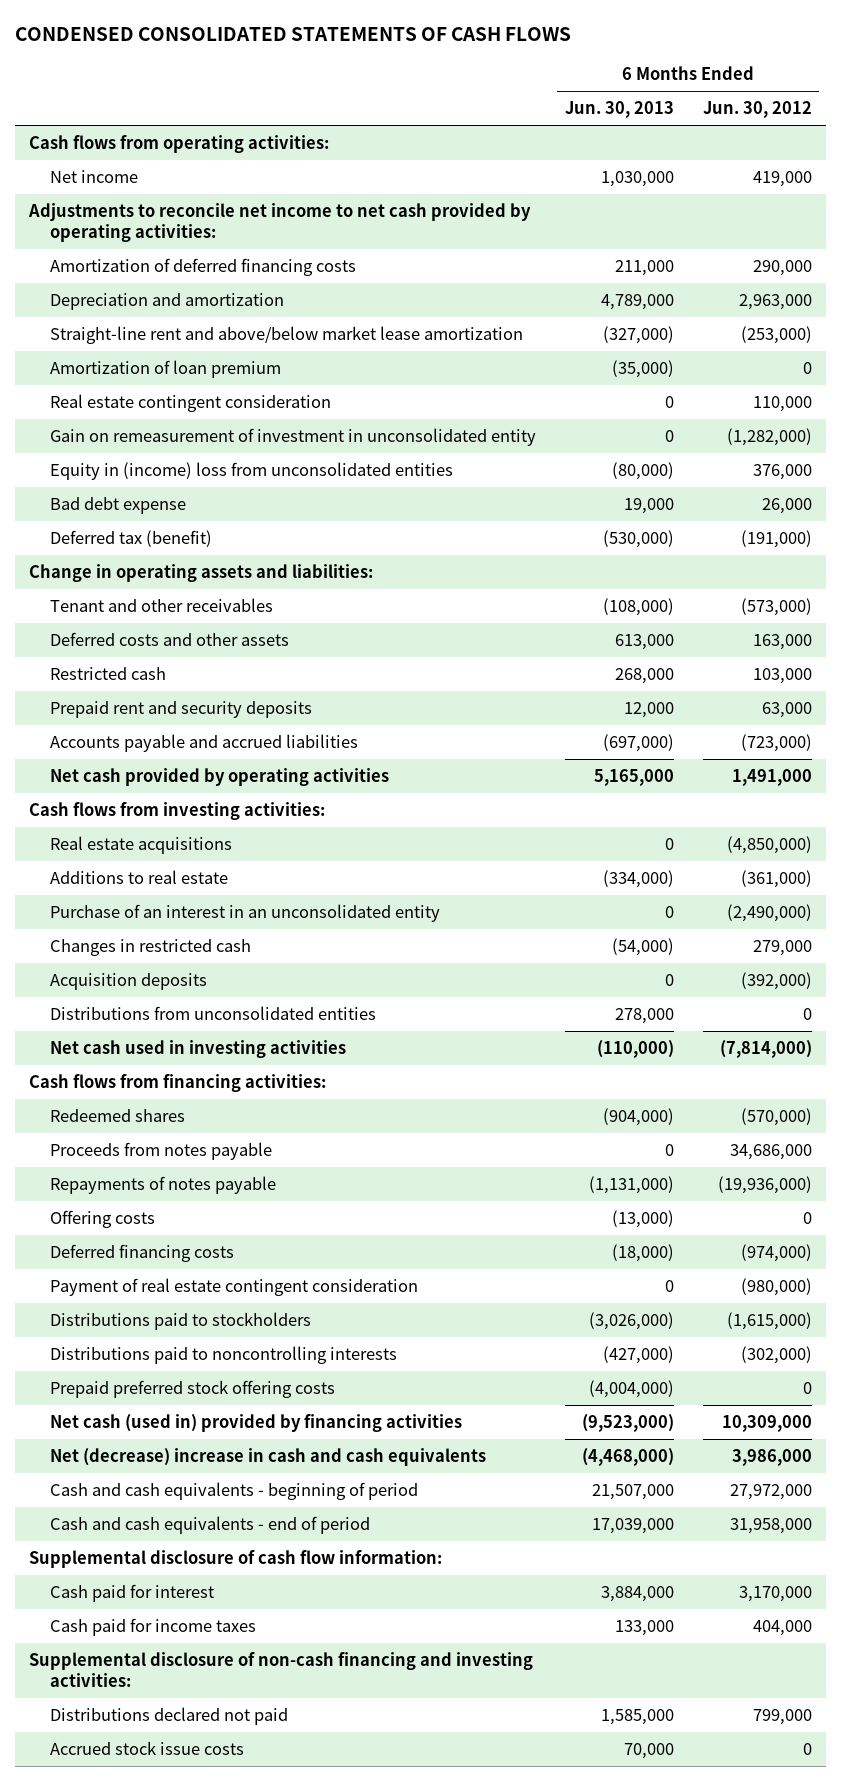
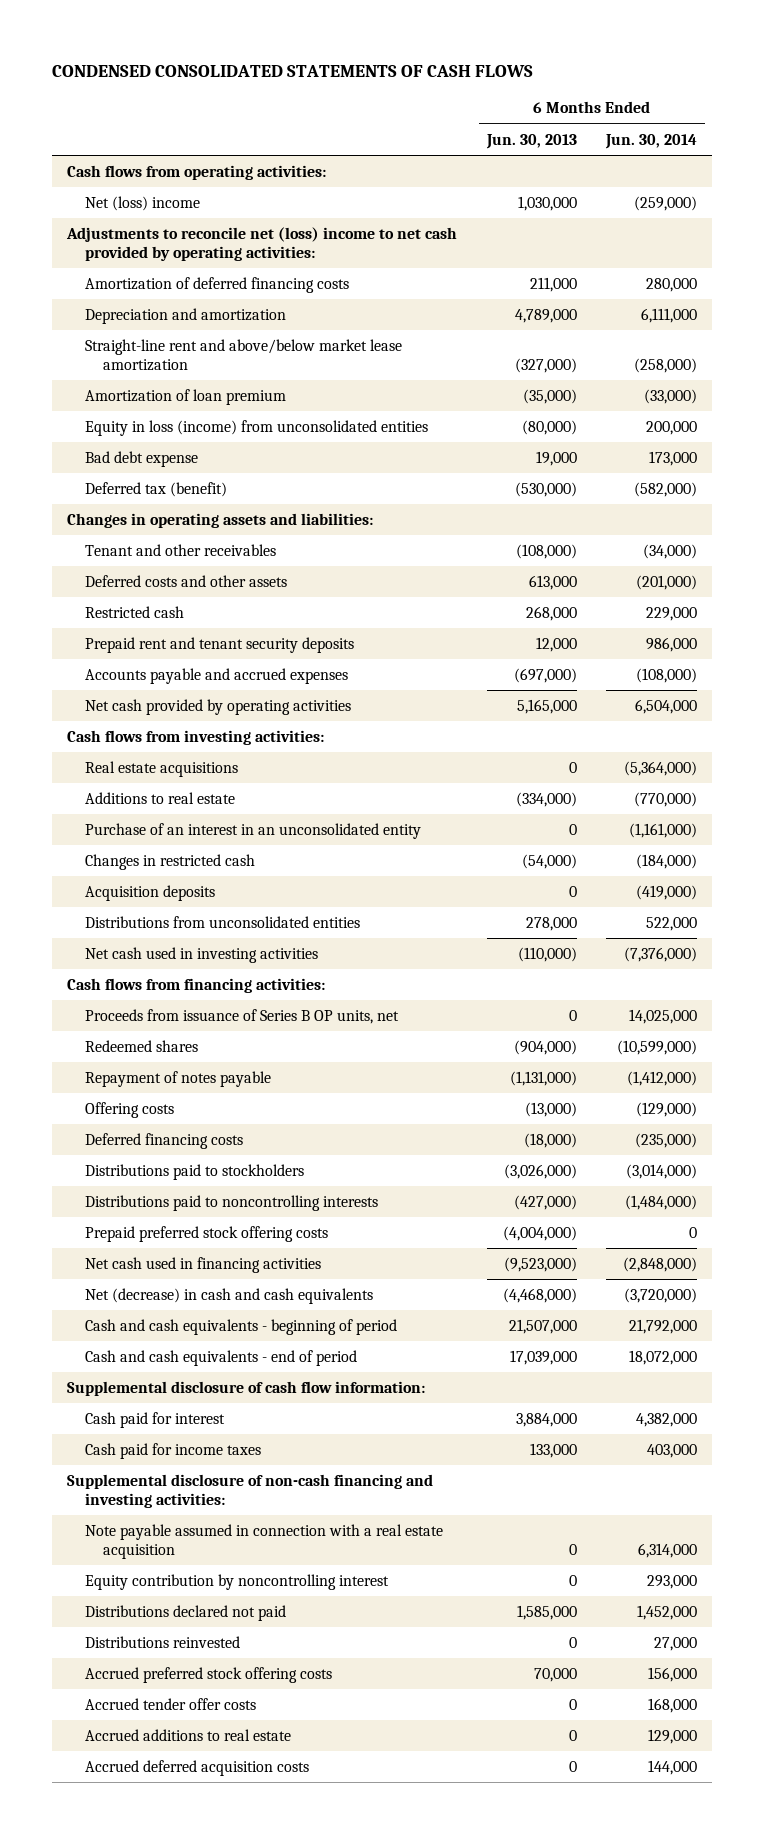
[702,101,812,119] Jun. 30, 2012 -> none
none -> [605,133,698,149] Jun. 30, 2014
[49,170,138,184] Net income -> [84,196,200,212] Net (loss) income
[28,203,532,243] Adjustments to reconcile net income to net cash provided by operating activities: -> [65,227,457,262] Adjustments to reconcile net (loss) income to net cash provided by operating activities:
[49,394,331,413] Real estate contingent consideration -> none
[49,428,536,447] Gain on remeasurement of investment in unconsolidated entity -> none
[49,462,453,481] Equity in (income) loss from unconsolidated entities -> [84,420,428,437] Equity in loss (income) from unconsolidated entities
[29,564,374,583] Change in operating assets and liabilities: -> [66,513,373,529] Changes in operating assets and liabilities:
[49,701,312,719] Prepaid rent and security deposits -> [84,637,354,654] Prepaid rent and tenant security deposits
[49,734,358,753] Accounts payable and accrued liabilities -> [84,668,348,685] Accounts payable and accrued expenses
none -> [84,1009,399,1025] Proceeds from issuance of Series B OP units, net
[49,1142,272,1161] Proceeds from notes payable -> none
[49,1176,276,1195] Repayments of notes payable -> [84,1071,271,1088] Repayment of notes payable
[49,1278,418,1297] Payment of real estate contingent consideration -> none
[49,1414,462,1433] Net cash (used in) provided by financing activities -> [84,1257,321,1274] Net cash used in financing activities
[49,1448,486,1467] Net (decrease) increase in cash and cash equivalents -> [84,1288,373,1305] Net (decrease) in cash and cash equivalents
none -> [84,1524,443,1560] Note payable assumed in connection with a real estate acquisition
none -> [84,1574,389,1591] Equity contribution by noncontrolling interest
none -> [84,1636,240,1649] Distributions reinvested
[49,1741,244,1756] Accrued stock issue costs -> [84,1667,332,1684] Accrued preferred stock offering costs
none -> [84,1698,256,1711] Accrued tender offer costs
none -> [84,1729,291,1742] Accrued additions to real estate
none -> [84,1760,309,1777] Accrued deferred acquisition costs

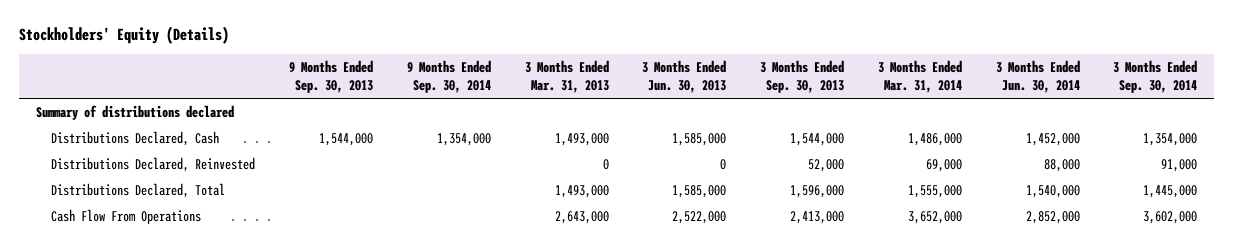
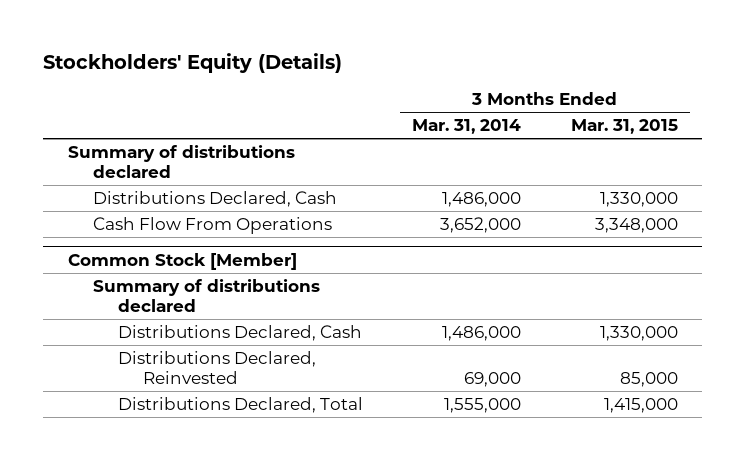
[289,60,374,94] 9 Months Ended Sep. 30, 2013 -> none
[406,60,491,94] 9 Months Ended Sep. 30, 2014 -> none
[524,60,609,94] 3 Months Ended Mar. 31, 2013 -> none
[642,60,727,94] 3 Months Ended Jun. 30, 2013 -> none
[760,60,845,94] 3 Months Ended Sep. 30, 2013 -> none
[995,60,1080,94] 3 Months Ended Jun. 30, 2014 -> none
[1113,60,1198,94] 3 Months Ended Sep. 30, 2014 -> none
none -> [570,119,678,135] Mar. 31, 2015
[51,208,202,224] Cash Flow From Operations -> [92,216,332,234] Cash Flow From Operations
none -> [67,252,297,270] Common Stock [Member]
none -> [92,278,320,312] Summary of distributions declared
none -> [117,324,362,341] Distributions Declared, Cash

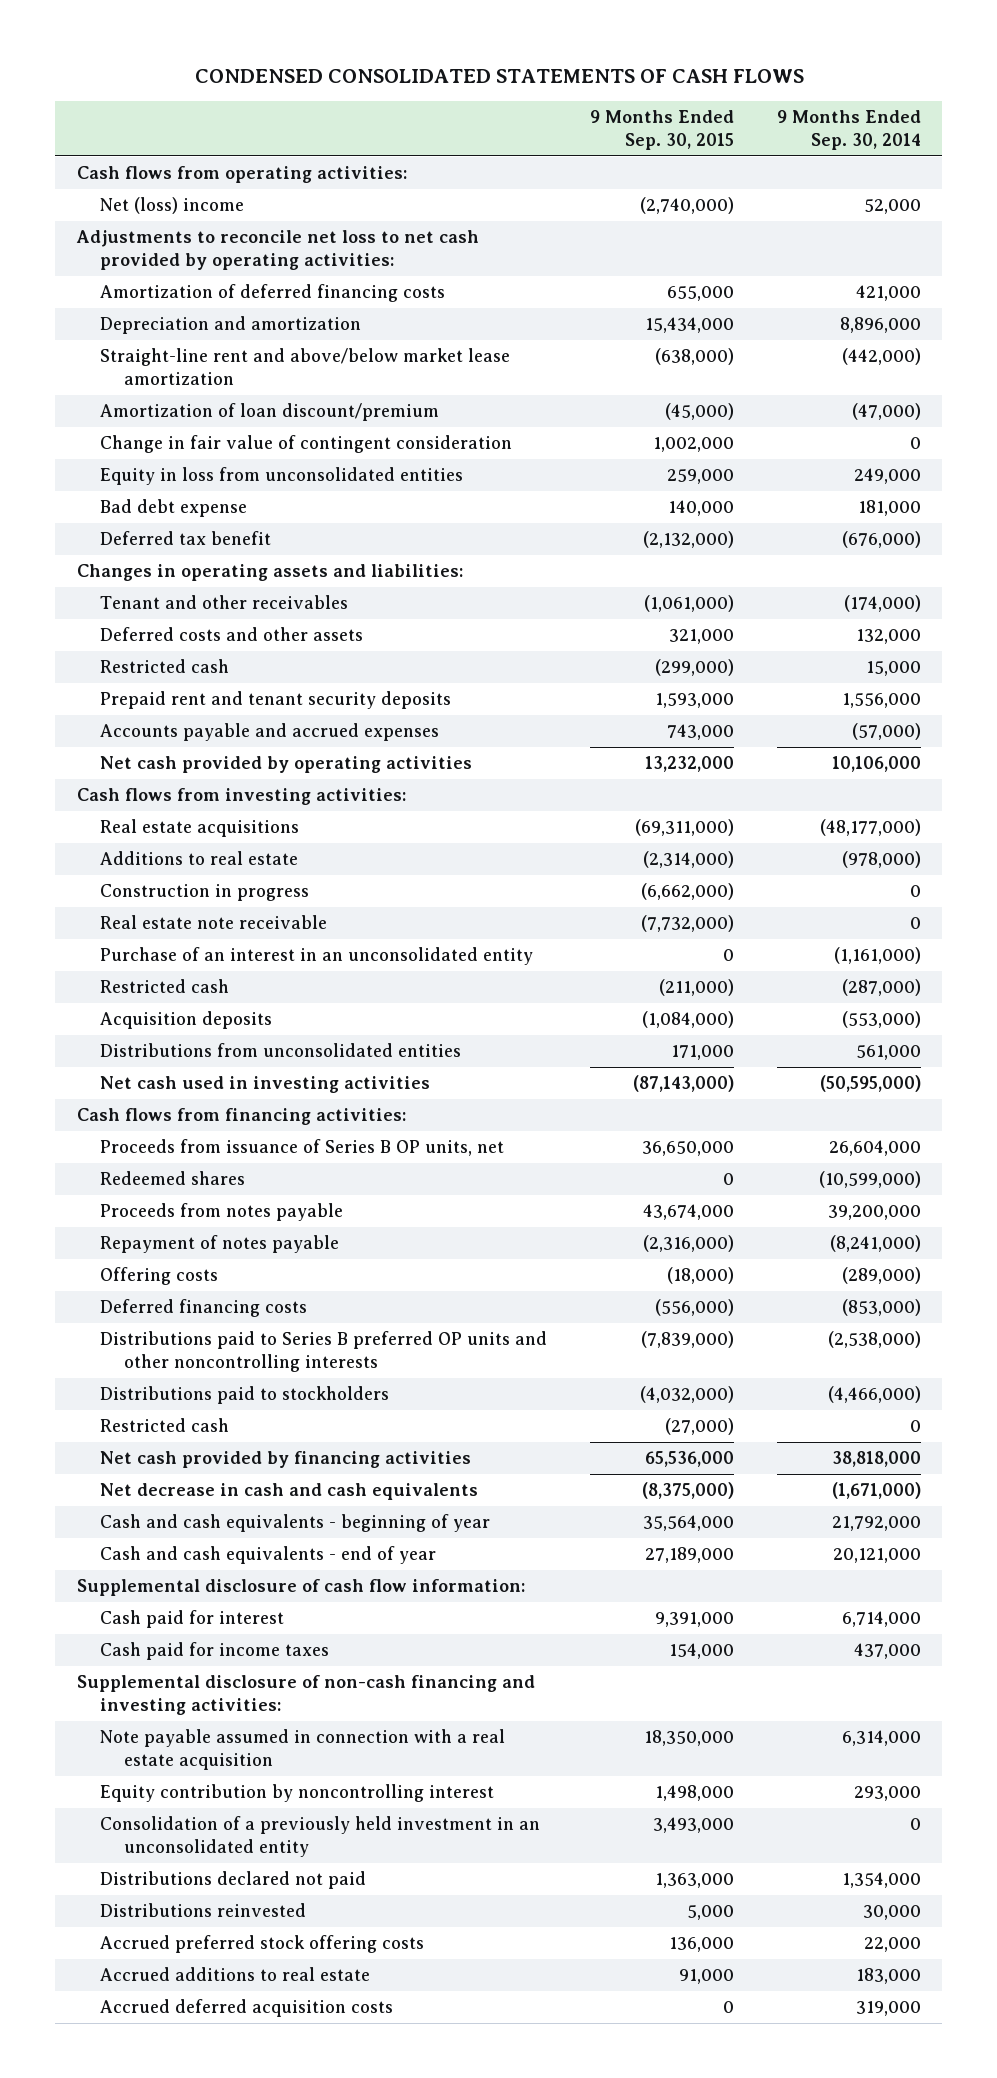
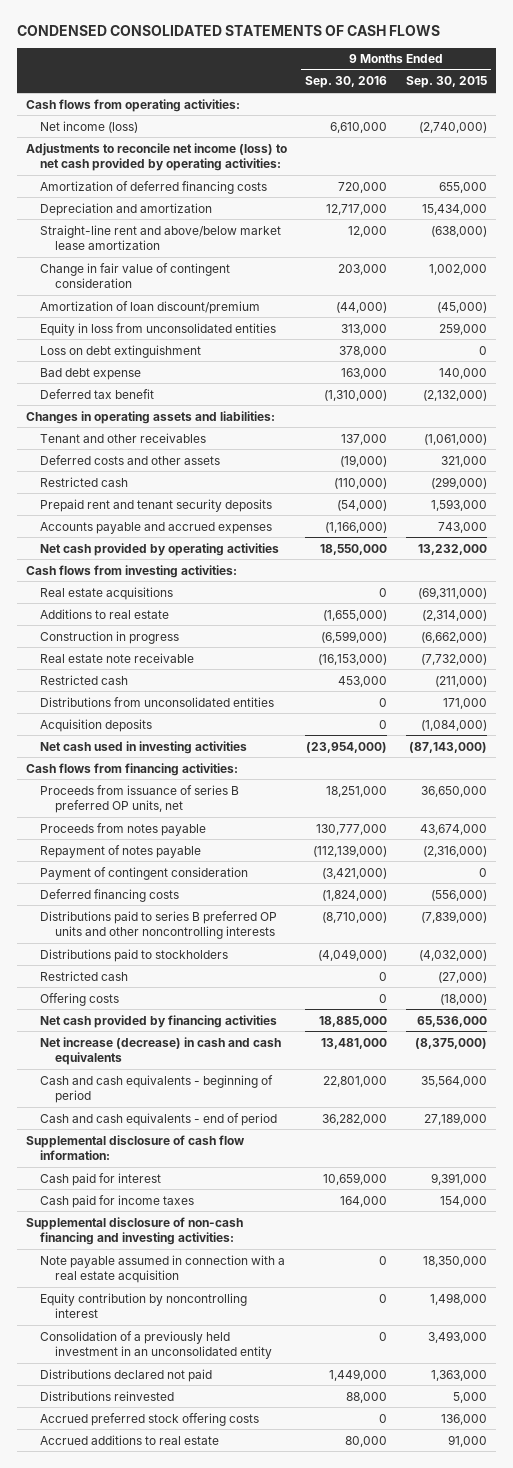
[776,110,921,150] 9 Months Ended Sep. 30, 2014 -> none
none -> [305,76,388,89] Sep. 30, 2016
[100,197,245,215] Net (loss) income -> [40,120,139,133] Net income (loss)
[75,230,479,271] Adjustments to reconcile net loss to net cash provided by operating activities: -> [25,142,287,172] Adjustments to reconcile net income (loss) to net cash provided by operating activities:
[100,403,440,422] Amortization of loan discount/premium -> [40,300,261,314] Amortization of loan discount/premium
none -> [40,344,202,358] Loss on debt extinguishment
[100,947,534,966] Purchase of an interest in an unconsolidated entity -> none
[100,1011,273,1030] Acquisition deposits -> [40,718,153,732] Acquisition deposits
[100,1171,246,1186] Redeemed shares -> none
[100,1139,505,1157] Proceeds from issuance of Series B OP units, net -> [40,784,240,814] Proceeds from issuance of series B preferred OP units, net
none -> [40,866,249,880] Payment of contingent consideration
[100,1331,548,1373] Distributions paid to Series B preferred OP units and other noncontrolling interests -> [40,910,278,940] Distributions paid to series B preferred OP units and other noncontrolling interests
[100,1267,219,1286] Offering costs -> [40,992,120,1006] Offering costs
[100,1483,479,1501] Net decrease in cash and cash equivalents -> [40,1036,282,1066] Net increase (decrease) in cash and cash equivalents
[100,1514,491,1533] Cash and cash equivalents - beginning of year -> [40,1074,274,1104] Cash and cash equivalents - beginning of period
[100,1546,437,1565] Cash and cash equivalents - end of year -> [40,1112,278,1126] Cash and cash equivalents - end of period
[100,1999,394,2018] Accrued deferred acquisition costs -> none

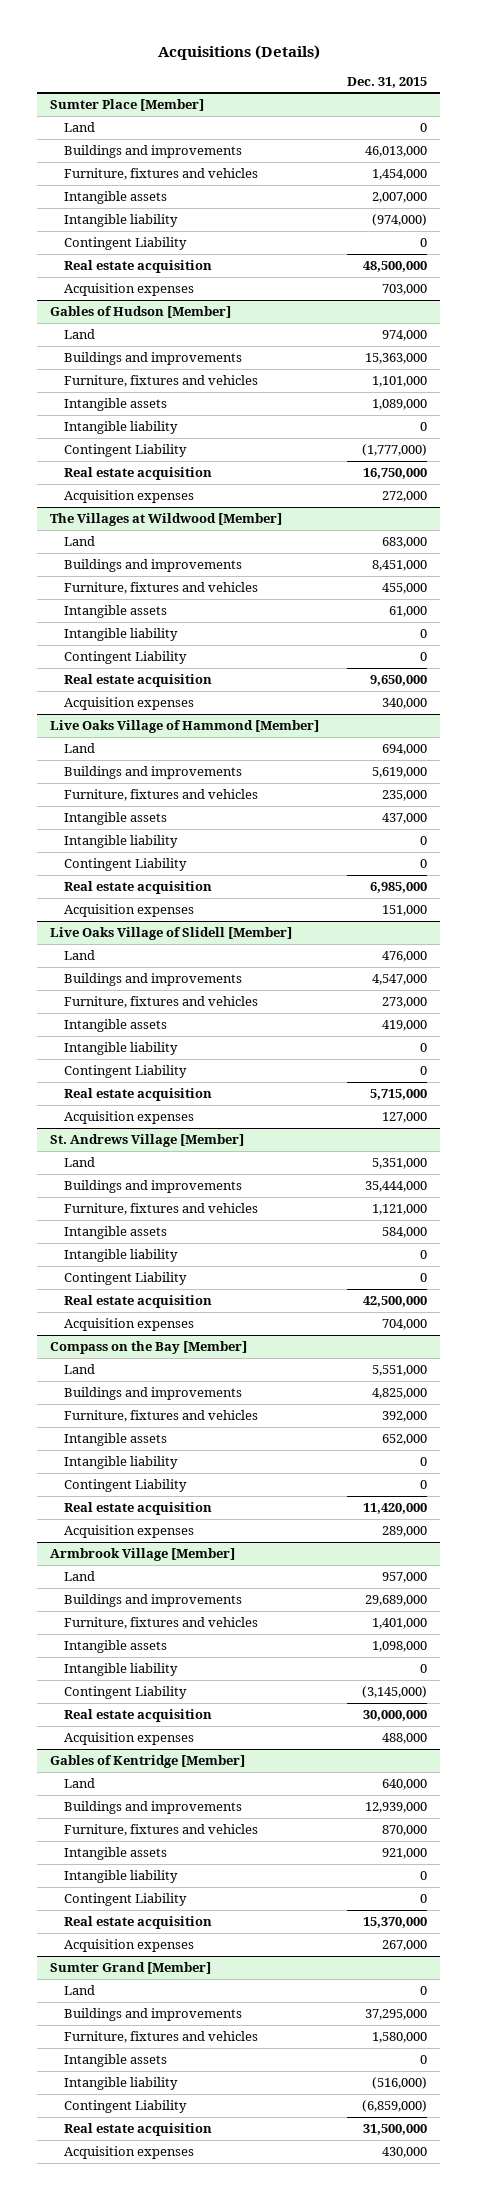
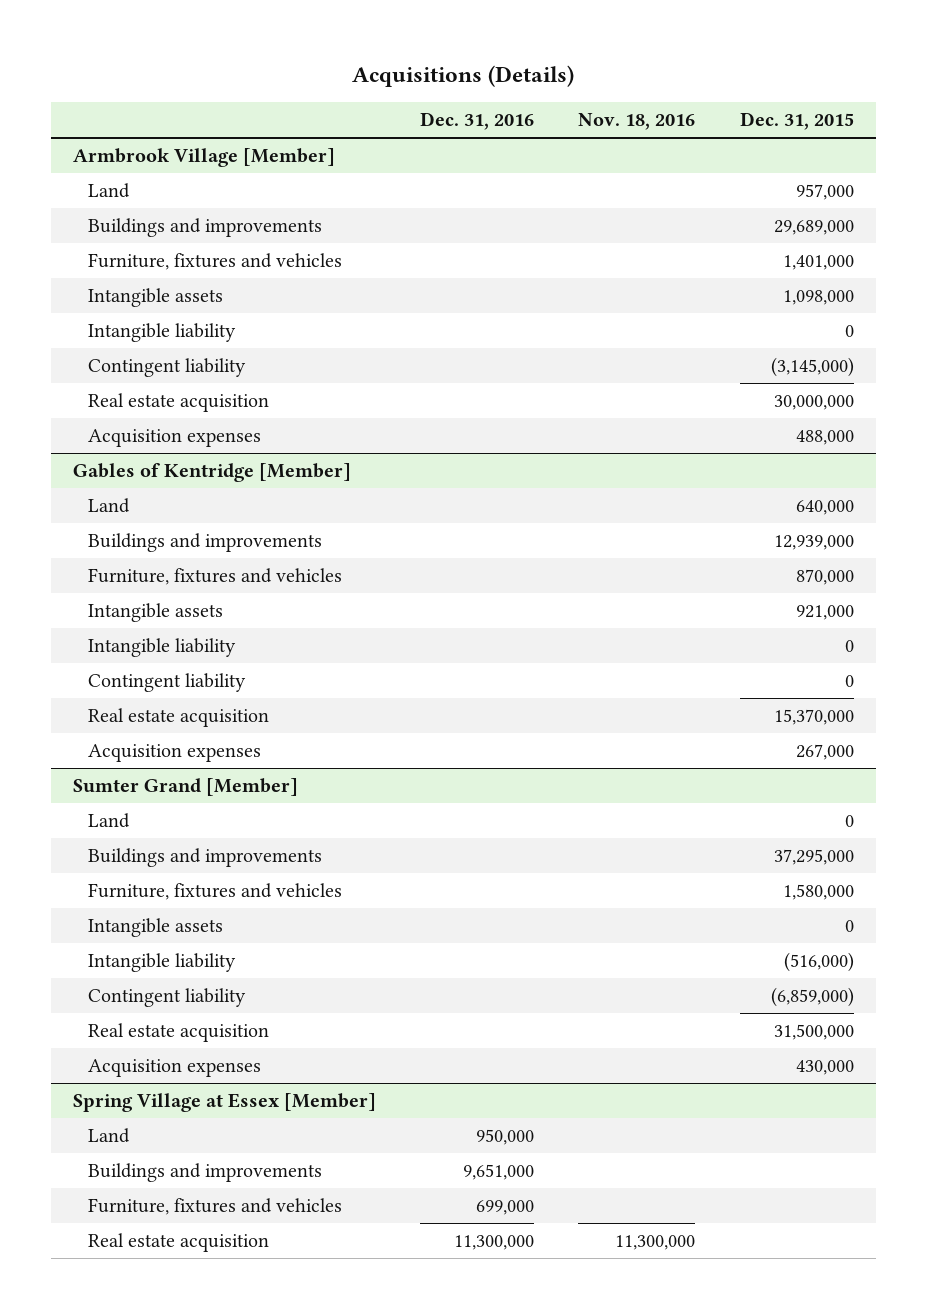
none -> [419,111,534,130] Dec. 31, 2016
none -> [578,112,696,130] Nov. 18, 2016
[50,98,205,111] Sumter Place [Member] -> none
[63,121,95,132] Land -> none
[63,144,242,158] Buildings and improvements -> none
[63,167,258,180] Furniture, fixtures and vehicles -> none
[63,190,167,204] Intangible assets -> none
[63,213,178,227] Intangible liability -> none
[63,236,187,250] Contingent Liability -> none
[63,259,212,273] Real estate acquisition -> none
[63,282,194,296] Acquisition expenses -> none
[50,305,232,318] Gables of Hudson [Member] -> none
[63,328,95,339] Land -> none
[63,351,242,365] Buildings and improvements -> none
[63,374,258,387] Furniture, fixtures and vehicles -> none
[63,397,167,411] Intangible assets -> none
[63,420,178,434] Intangible liability -> none
[63,443,187,457] Contingent Liability -> none
[63,466,212,480] Real estate acquisition -> none
[63,489,194,503] Acquisition expenses -> none
[50,512,283,526] The Villages at Wildwood [Member] -> none
[63,535,95,546] Land -> none
[63,558,242,572] Buildings and improvements -> none
[63,581,258,594] Furniture, fixtures and vehicles -> none
[63,604,167,618] Intangible assets -> none
[63,627,178,641] Intangible liability -> none
[63,650,187,664] Contingent Liability -> none
[63,673,212,687] Real estate acquisition -> none
[63,696,194,710] Acquisition expenses -> none
[50,719,320,733] Live Oaks Village of Hammond [Member] -> none
[63,742,95,753] Land -> none
[63,765,242,779] Buildings and improvements -> none
[63,788,258,801] Furniture, fixtures and vehicles -> none
[63,811,167,825] Intangible assets -> none
[63,834,178,848] Intangible liability -> none
[63,857,187,871] Contingent Liability -> none
[63,880,212,894] Real estate acquisition -> none
[63,903,194,917] Acquisition expenses -> none
[50,926,293,940] Live Oaks Village of Slidell [Member] -> none
[63,949,95,960] Land -> none
[63,972,242,986] Buildings and improvements -> none
[63,995,258,1008] Furniture, fixtures and vehicles -> none
[63,1018,167,1032] Intangible assets -> none
[63,1041,178,1055] Intangible liability -> none
[63,1064,187,1078] Contingent Liability -> none
[63,1087,212,1101] Real estate acquisition -> none
[63,1110,194,1124] Acquisition expenses -> none
[50,1133,245,1147] St. Andrews Village [Member] -> none
[63,1156,95,1167] Land -> none
[63,1179,242,1193] Buildings and improvements -> none
[63,1202,258,1215] Furniture, fixtures and vehicles -> none
[63,1225,167,1239] Intangible assets -> none
[63,1248,178,1262] Intangible liability -> none
[63,1271,187,1285] Contingent Liability -> none
[63,1294,212,1308] Real estate acquisition -> none
[63,1317,194,1331] Acquisition expenses -> none
[50,1340,248,1354] Compass on the Bay [Member] -> none
[63,1363,95,1374] Land -> none
[63,1386,242,1400] Buildings and improvements -> none
[63,1409,258,1422] Furniture, fixtures and vehicles -> none
[63,1432,167,1446] Intangible assets -> none
[63,1455,178,1469] Intangible liability -> none
[63,1478,187,1492] Contingent Liability -> none
[63,1501,212,1515] Real estate acquisition -> none
[63,1524,194,1538] Acquisition expenses -> none
[63,1685,187,1699] Contingent Liability -> [88,358,247,378] Contingent liability
[63,1892,187,1906] Contingent Liability -> [88,673,247,693] Contingent liability
[63,2099,187,2113] Contingent Liability -> [88,988,247,1008] Contingent liability
none -> [72,1093,376,1113] Spring Village at Essex [Member]
none -> [88,1128,131,1144] Land
none -> [88,1163,323,1183] Buildings and improvements
none -> [88,1198,343,1216] Furniture, fixtures and vehicles
none -> [88,1233,270,1253] Real estate acquisition

